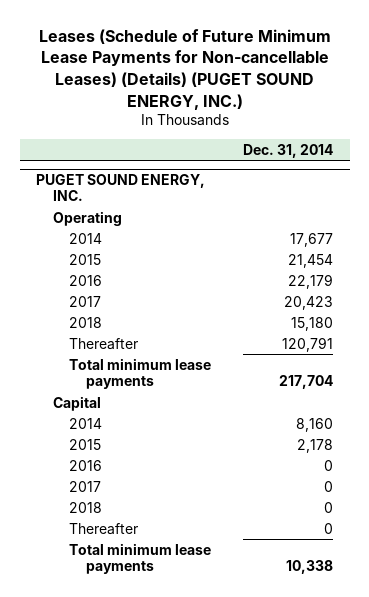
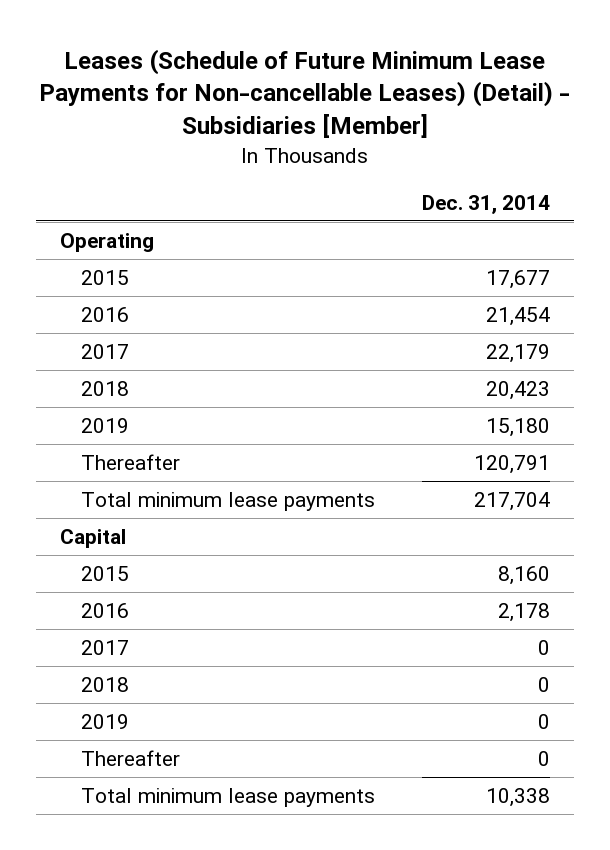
[38,28,331,110] Leases (Schedule of Future Minimum Lease Payments for Non-cancellable Leases) (Details) (PUGET SOUND ENERGY, INC.) -> [38,48,570,139] Leases (Schedule of Future Minimum Lease Payments for Non-cancellable Leases) (Detail) - Subsidiaries [Member]
[35,173,205,202] PUGET SOUND ENERGY, INC. -> none
[69,232,103,244] 2014 -> [80,270,129,286] 2015
[69,253,102,265] 2015 -> [80,307,129,323] 2016
[69,274,103,286] 2016 -> [80,344,129,360] 2017
[69,295,102,307] 2017 -> [80,381,129,397] 2018
[69,316,103,328] 2018 -> [80,418,129,434] 2019
[69,459,103,471] 2016 -> none
[69,417,103,429] 2014 -> [80,566,129,582] 2015
[69,438,102,450] 2015 -> [80,603,129,619] 2016
none -> [80,714,129,730] 2019

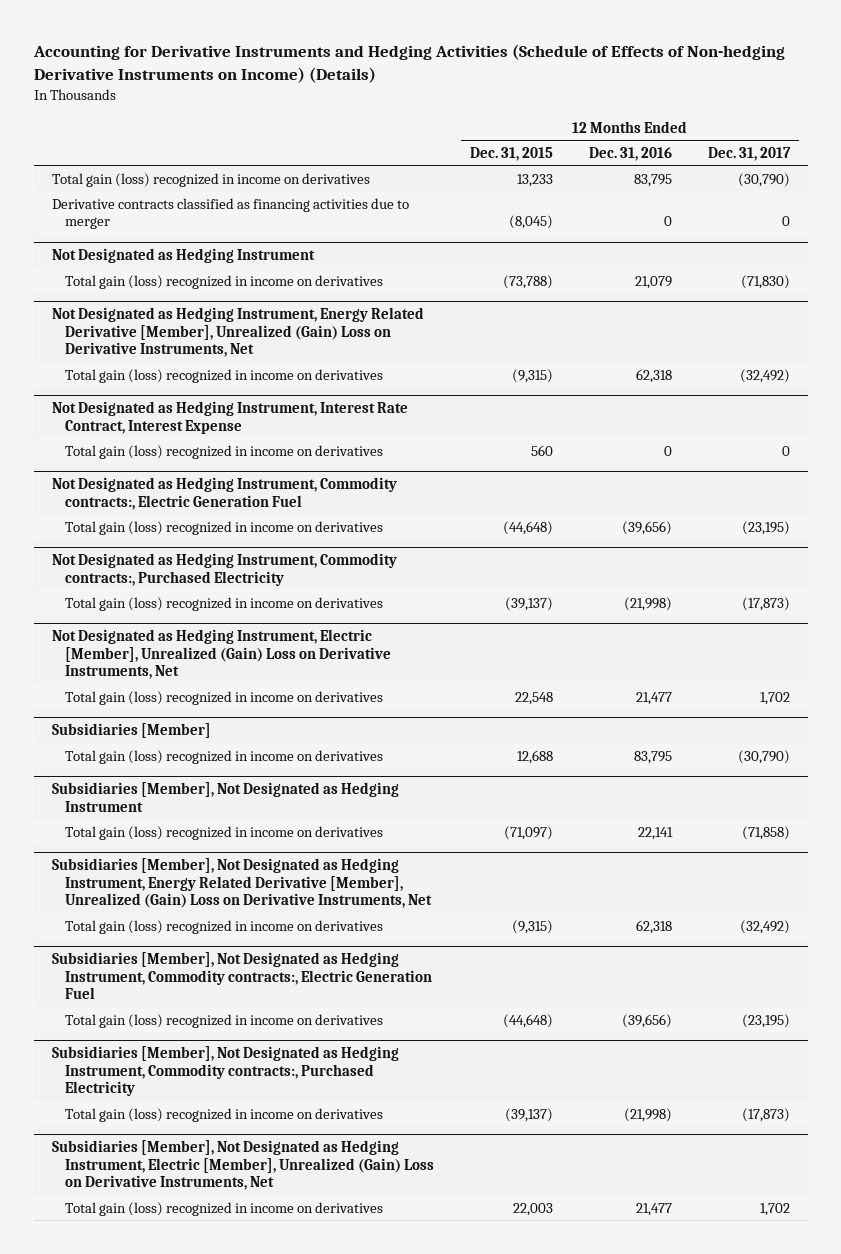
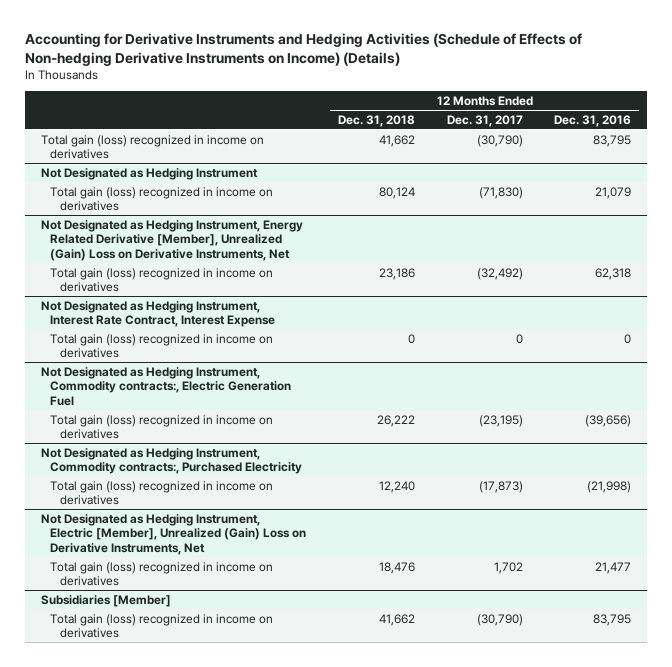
[469,146,553,161] Dec. 31, 2015 -> none
none -> [337,114,415,127] Dec. 31, 2018
[51,197,409,230] Derivative contracts classified as financing activities due to merger -> none
[51,782,399,812] Subsidiaries [Member], Not Designated as Hedging Instrument -> none
[64,825,383,840] Total gain (loss) recognized in income on derivatives -> none
[51,858,432,909] Subsidiaries [Member], Not Designated as Hedging Instrument, Energy Related Derivative [Member], Unrealized (Gain) Loss on Derivative Instruments, Net -> none
[64,919,383,934] Total gain (loss) recognized in income on derivatives -> none
[51,952,432,1000] Subsidiaries [Member], Not Designated as Hedging Instrument, Commodity contracts:, Electric Generation Fuel -> none
[64,1013,383,1028] Total gain (loss) recognized in income on derivatives -> none
[51,1046,399,1097] Subsidiaries [Member], Not Designated as Hedging Instrument, Commodity contracts:, Purchased Electricity -> none
[64,1107,383,1122] Total gain (loss) recognized in income on derivatives -> none
[51,1140,434,1191] Subsidiaries [Member], Not Designated as Hedging Instrument, Electric [Member], Unrealized (Gain) Loss on Derivative Instruments, Net -> none
[64,1201,383,1216] Total gain (loss) recognized in income on derivatives -> none

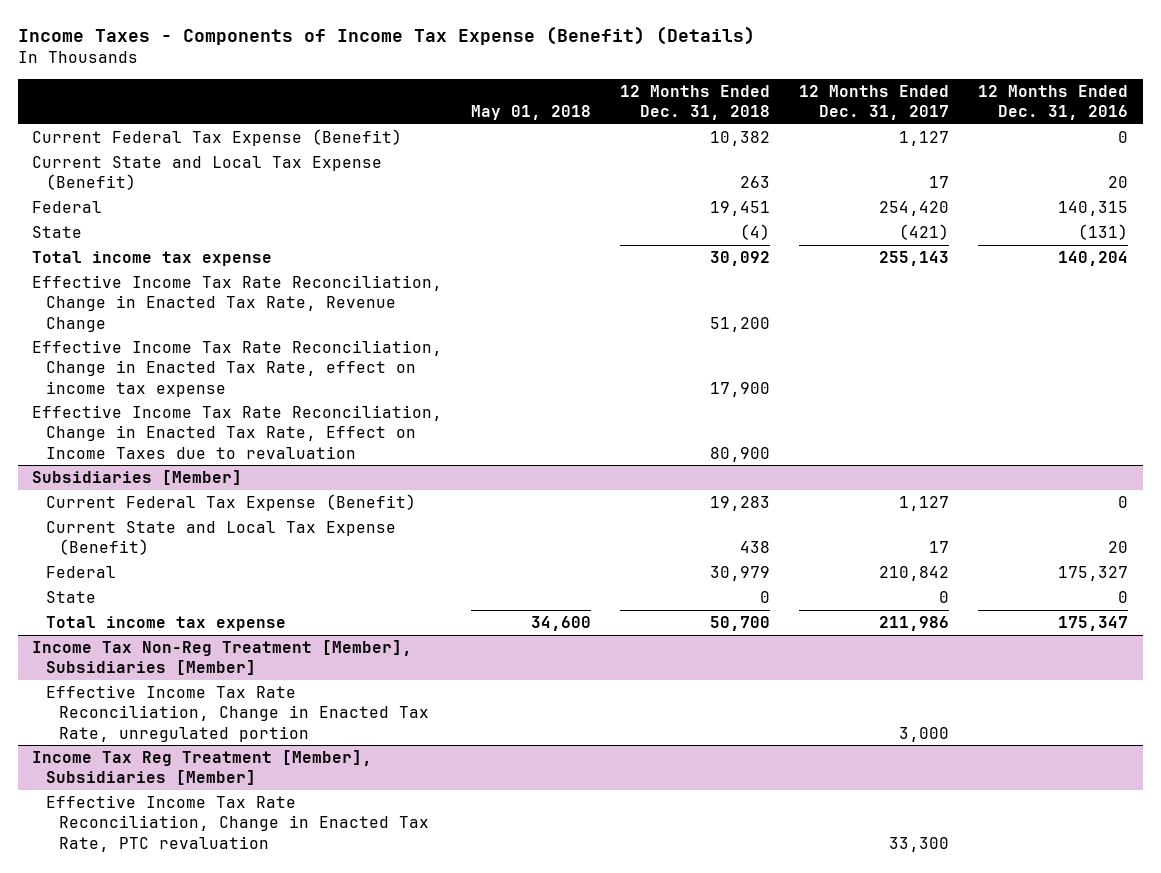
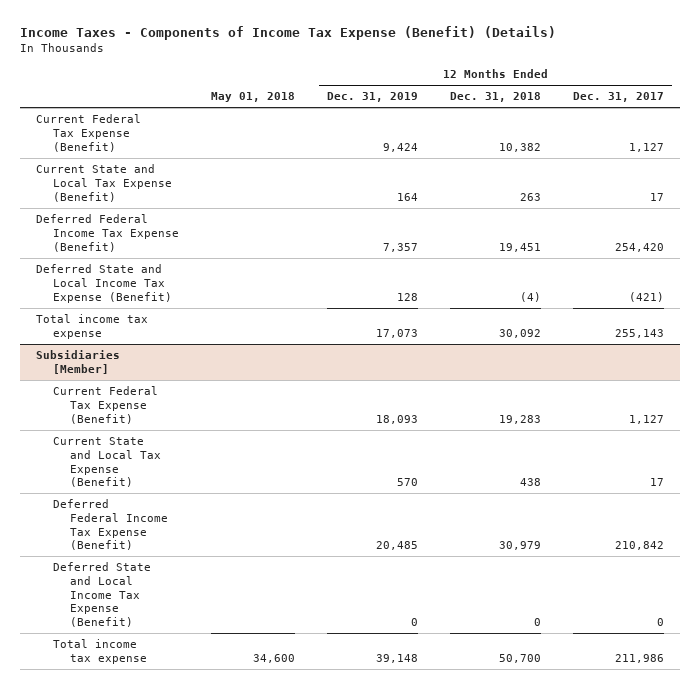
[978,84,1129,121] 12 Months Ended Dec. 31, 2016 -> none
none -> [327,92,419,103] Dec. 31, 2019
[32,201,103,214] Federal -> [35,214,179,252] Deferred Federal Income Tax Expense (Benefit)
[32,226,83,239] State -> [35,264,172,303] Deferred State and Local Income Tax Expense (Benefit)
[32,275,443,332] Effective Income Tax Rate Reconciliation, Change in Enacted Tax Rate, Revenue Change -> none
[32,340,443,397] Effective Income Tax Rate Reconciliation, Change in Enacted Tax Rate, effect on income tax expense -> none
[32,405,443,459] Effective Income Tax Rate Reconciliation, Change in Enacted Tax Rate, Effect on Income Taxes due to revaluation -> none
[45,566,116,579] Federal -> [52,499,168,551] Deferred Federal Income Tax Expense (Benefit)
[45,591,96,604] State -> [52,562,151,628] Deferred State and Local Income Tax Expense (Benefit)
[32,640,413,676] Income Tax Non-Reg Treatment [Member], Subsidiaries [Member] -> none
[45,685,430,742] Effective Income Tax Rate Reconciliation, Change in Enacted Tax Rate, unregulated portion -> none
[32,750,373,786] Income Tax Reg Treatment [Member], Subsidiaries [Member] -> none
[45,795,430,852] Effective Income Tax Rate Reconciliation, Change in Enacted Tax Rate, PTC revaluation -> none

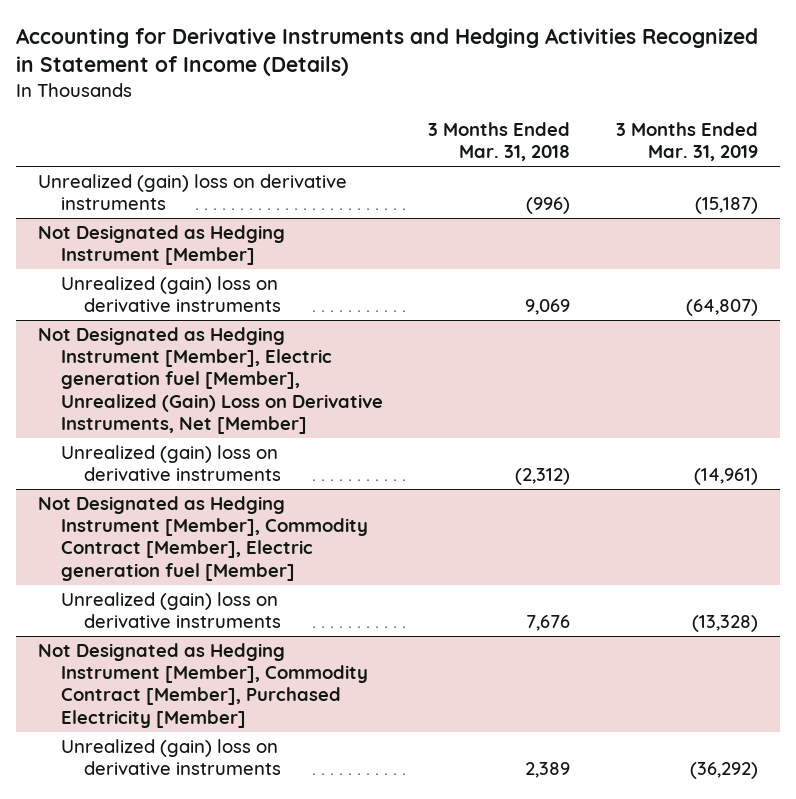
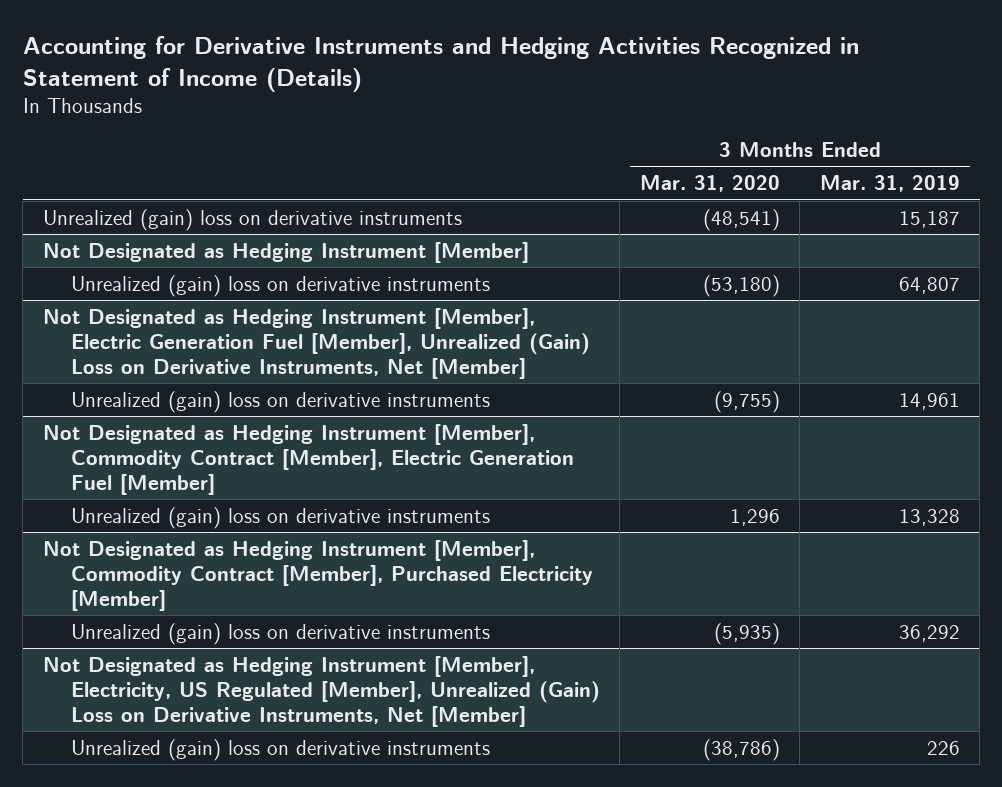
[428,122,571,162] 3 Months Ended Mar. 31, 2018 -> none
none -> [639,175,780,193] Mar. 31, 2020
[694,197,758,215] (15,187) -> [898,210,960,228] 15,187
[685,299,758,317] (64,807) -> [898,276,960,294] 64,807
[38,326,384,435] Not Designated as Hedging Instrument [Member], Electric generation fuel [Member], Unrealized (Gain) Loss on Derivative Instruments, Net [Member] -> [42,307,590,379] Not Designated as Hedging Instrument [Member], Electric Generation Fuel [Member], Unrealized (Gain) Loss on Derivative Instruments, Net [Member]
[693,468,758,486] (14,961) -> [898,392,960,410] 14,961
[38,495,369,581] Not Designated as Hedging Instrument [Member], Commodity Contract [Member], Electric generation fuel [Member] -> [42,423,574,495] Not Designated as Hedging Instrument [Member], Commodity Contract [Member], Electric Generation Fuel [Member]
[691,615,758,633] (13,328) -> [898,508,960,526] 13,328
[689,762,758,780] (36,292) -> [898,624,960,642] 36,292
none -> [42,655,600,727] Not Designated as Hedging Instrument [Member], Electricity, US Regulated [Member], Unrealized (Gain) Loss on Derivative Instruments, Net [Member]
none -> [70,738,490,761] Unrealized (gain) loss on derivative instruments

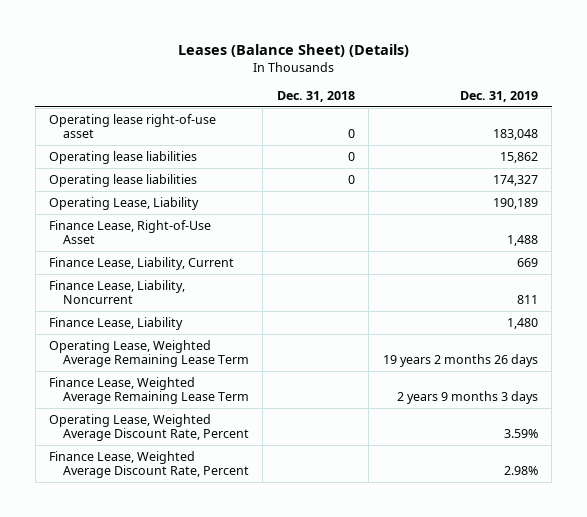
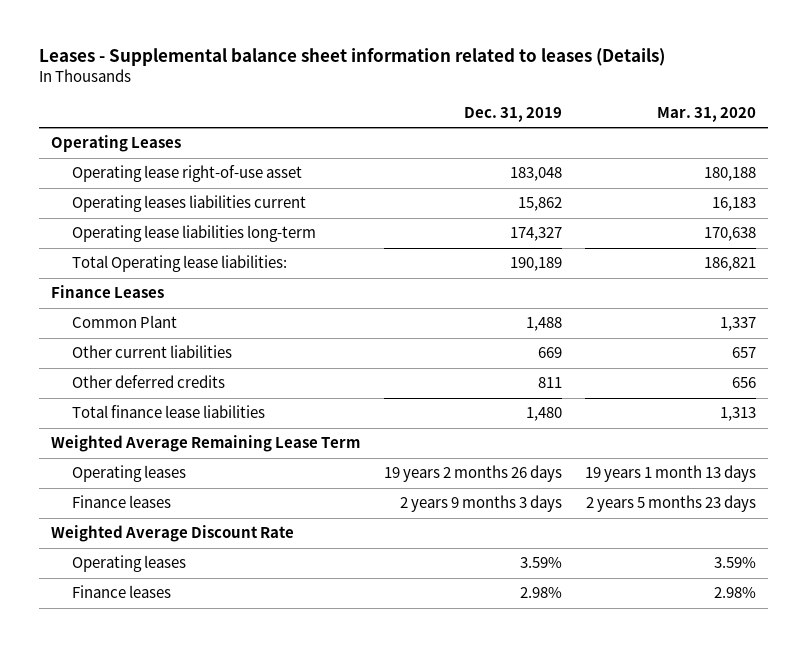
[177,43,409,57] Leases (Balance Sheet) (Details) -> [39,48,666,67] Leases - Supplemental balance sheet information related to leases (Details)
[276,91,355,103] Dec. 31, 2018 -> none
none -> [657,106,757,122] Mar. 31, 2020
none -> [51,135,182,153] Operating Leases
[49,150,198,164] Operating lease liabilities -> [71,195,306,213] Operating leases liabilities current
[49,173,198,187] Operating lease liabilities -> [71,225,316,243] Operating lease liabilities long-term
[49,196,200,210] Operating Lease, Liability -> [71,255,287,273] Total Operating lease liabilities:
none -> [51,285,165,299] Finance Leases
[49,219,212,245] Finance Lease, Right-of-Use Asset -> [71,315,177,329] Common Plant
[49,256,235,270] Finance Lease, Liability, Current -> [71,345,232,359] Other current liabilities
[49,279,186,305] Finance Lease, Liability, Noncurrent -> [71,375,225,389] Other deferred credits
[49,316,184,330] Finance Lease, Liability -> [71,405,265,419] Total finance lease liabilities
none -> [51,435,361,453] Weighted Average Remaining Lease Term
[49,339,249,368] Operating Lease, Weighted Average Remaining Lease Term -> [71,465,186,483] Operating leases
[49,376,249,405] Finance Lease, Weighted Average Remaining Lease Term -> [71,495,171,509] Finance leases
none -> [51,525,295,543] Weighted Average Discount Rate
[49,413,249,442] Operating Lease, Weighted Average Discount Rate, Percent -> [71,555,186,573] Operating leases
[49,450,249,479] Finance Lease, Weighted Average Discount Rate, Percent -> [71,585,171,599] Finance leases

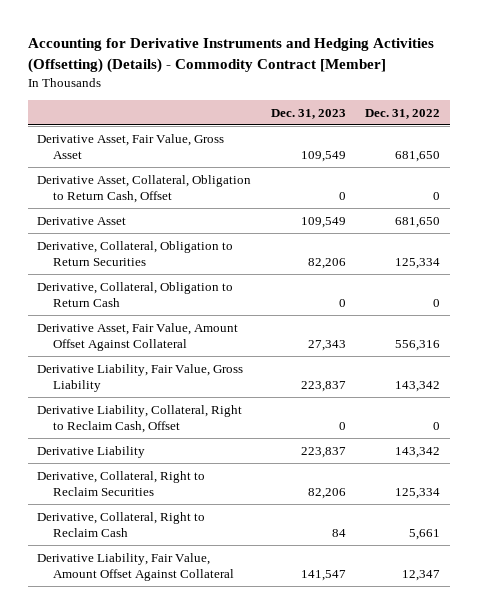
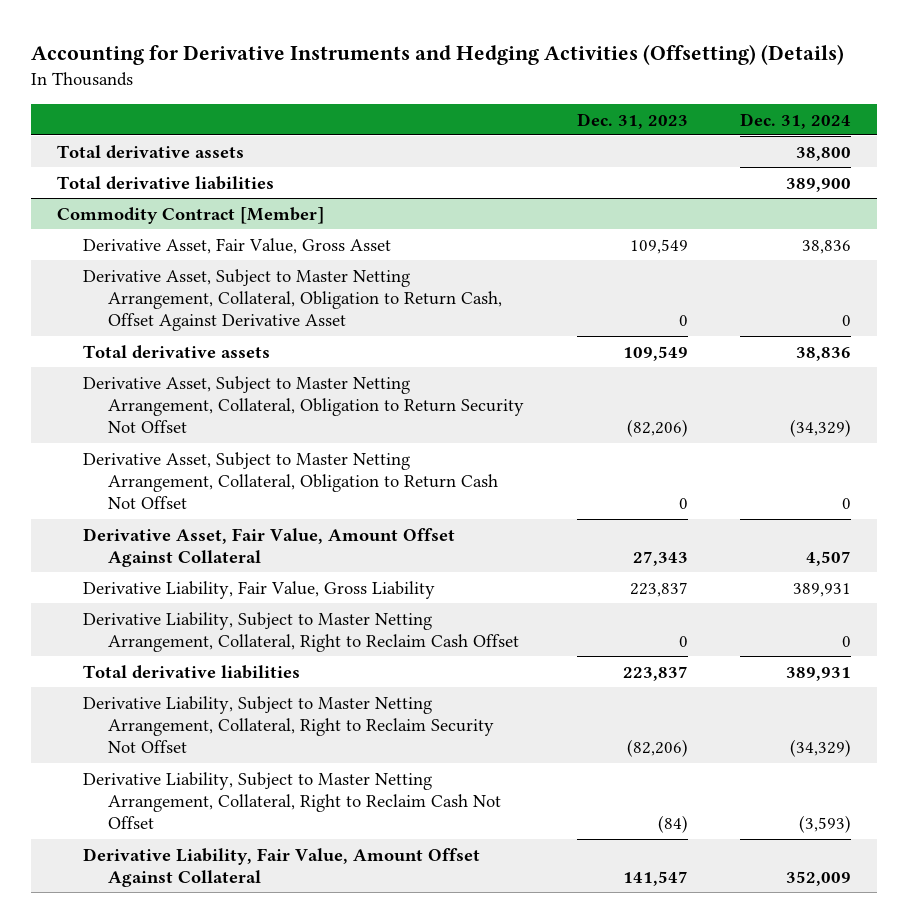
[27,38,434,73] Accounting for Derivative Instruments and Hedging Activities (Offsetting) (Details) - Commodity Contract [Member] -> [30,44,844,66] Accounting for Derivative Instruments and Hedging Activities (Offsetting) (Details)
[364,108,440,119] Dec. 31, 2022 -> none
none -> [739,112,851,129] Dec. 31, 2024
none -> [57,144,245,159] Total derivative assets
none -> [57,175,275,190] Total derivative liabilities
none -> [57,206,325,224] Commodity Contract [Member]
[37,174,252,203] Derivative Asset, Collateral, Obligation to Return Cash, Offset -> [82,268,503,332] Derivative Asset, Subject to Master Netting Arrangement, Collateral, Obligation to Return Cash, Offset Against Derivative Asset
[37,216,127,225] Derivative Asset -> [82,344,270,359] Total derivative assets
[37,240,234,266] Derivative, Collateral, Obligation to Return Securities -> [82,375,525,434] Derivative Asset, Subject to Master Netting Arrangement, Collateral, Obligation to Return Security Not Offset
[307,257,346,269] 82,206 -> [626,419,688,438] (82,206)
[37,281,234,307] Derivative, Collateral, Obligation to Return Cash -> [82,451,499,510] Derivative Asset, Subject to Master Netting Arrangement, Collateral, Obligation to Return Cash Not Offset
[37,404,243,433] Derivative Liability, Collateral, Right to Reclaim Cash, Offset -> [82,611,520,653] Derivative Liability, Subject to Master Netting Arrangement, Collateral, Right to Reclaim Cash Offset
[37,445,146,458] Derivative Liability -> [82,664,300,679] Total derivative liabilities
[37,470,206,496] Derivative, Collateral, Right to Reclaim Securities -> [82,695,495,754] Derivative Liability, Subject to Master Netting Arrangement, Collateral, Right to Reclaim Security Not Offset
[307,487,346,499] 82,206 -> [626,739,688,758] (82,206)
[37,511,206,537] Derivative, Collateral, Right to Reclaim Cash -> [82,771,502,830] Derivative Liability, Subject to Master Netting Arrangement, Collateral, Right to Reclaim Cash Not Offset
[331,528,346,537] 84 -> [657,815,688,834] (84)

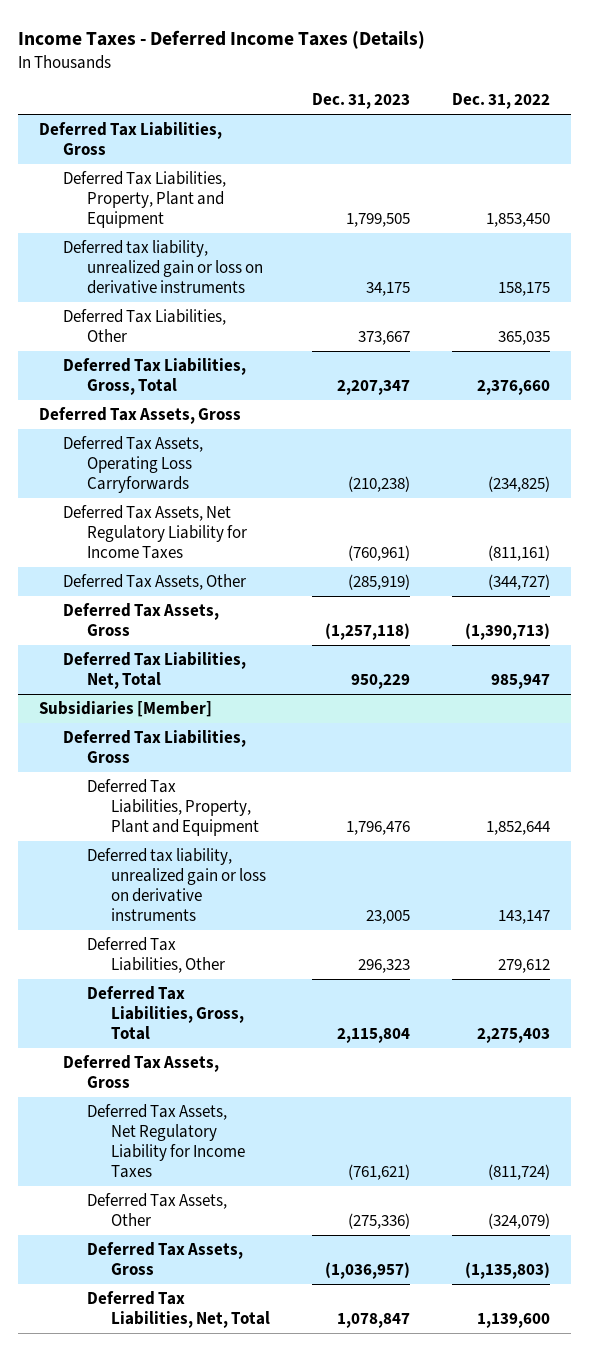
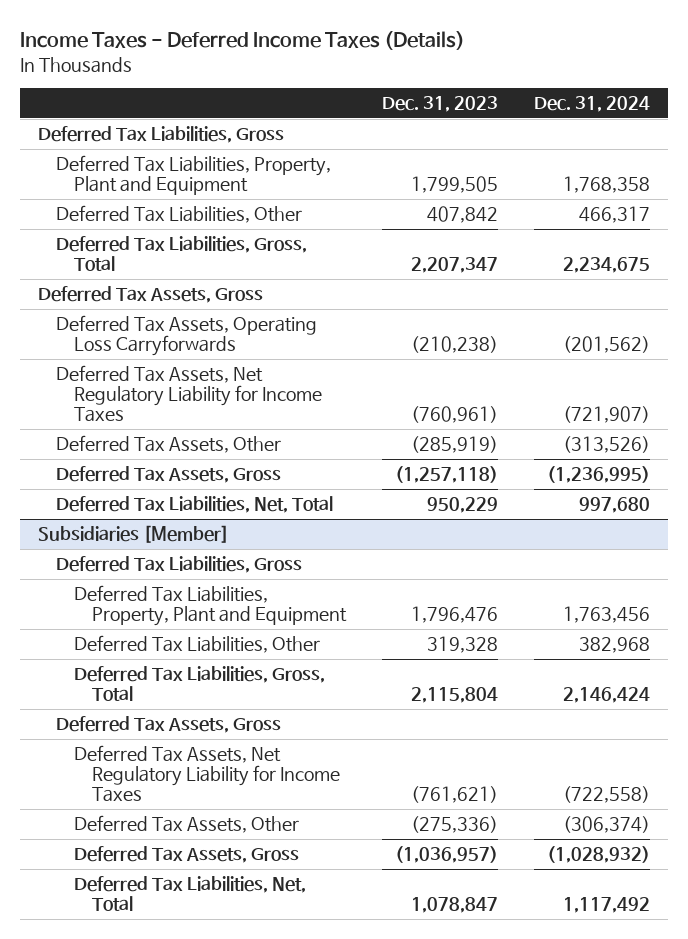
[451,93,550,110] Dec. 31, 2022 -> none
none -> [534,96,651,113] Dec. 31, 2024
[63,240,264,294] Deferred tax liability, unrealized gain or loss on derivative instruments -> none
[357,331,410,346] 373,667 -> [427,206,499,224] 407,842
[87,848,267,921] Deferred tax liability, unrealized gain or loss on derivative instruments -> none
[357,959,410,974] 296,323 -> [427,636,499,654] 319,328

